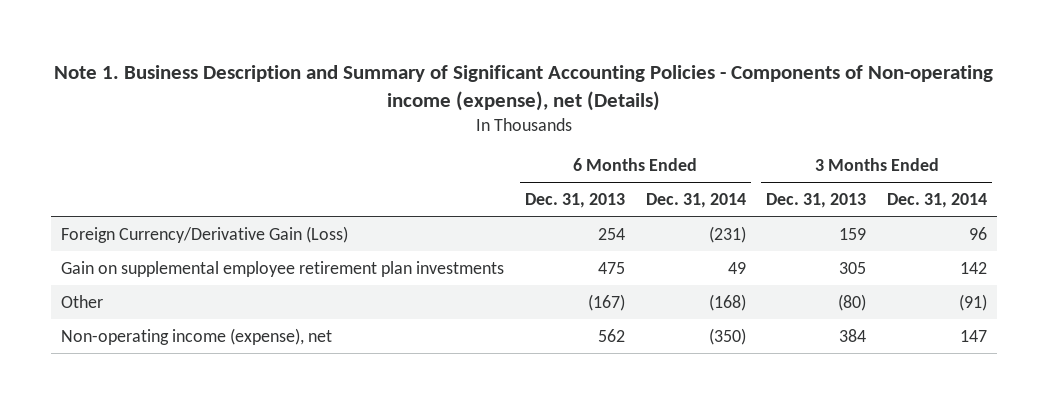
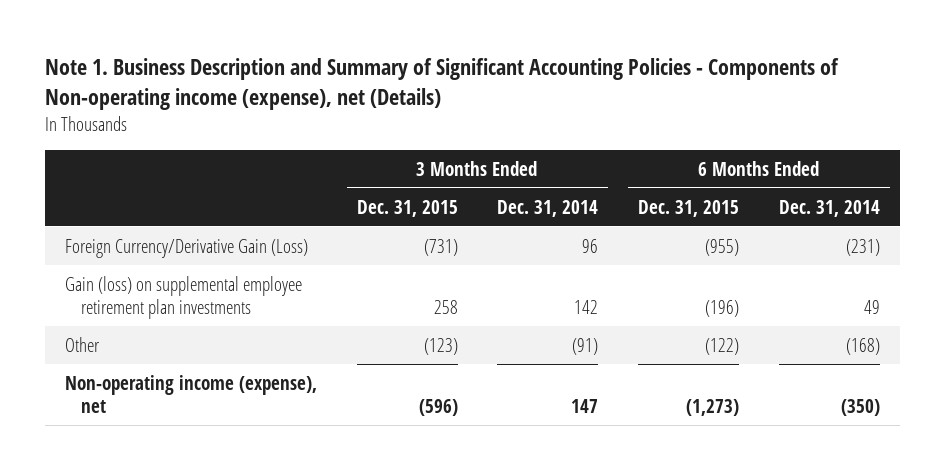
[524,193,625,209] Dec. 31, 2013 -> none
[766,193,867,209] Dec. 31, 2013 -> none
none -> [356,199,458,217] Dec. 31, 2015
none -> [637,199,739,217] Dec. 31, 2015
[61,260,505,277] Gain on supplemental employee retirement plan investments -> [64,275,302,319] Gain (loss) on supplemental employee retirement plan investments

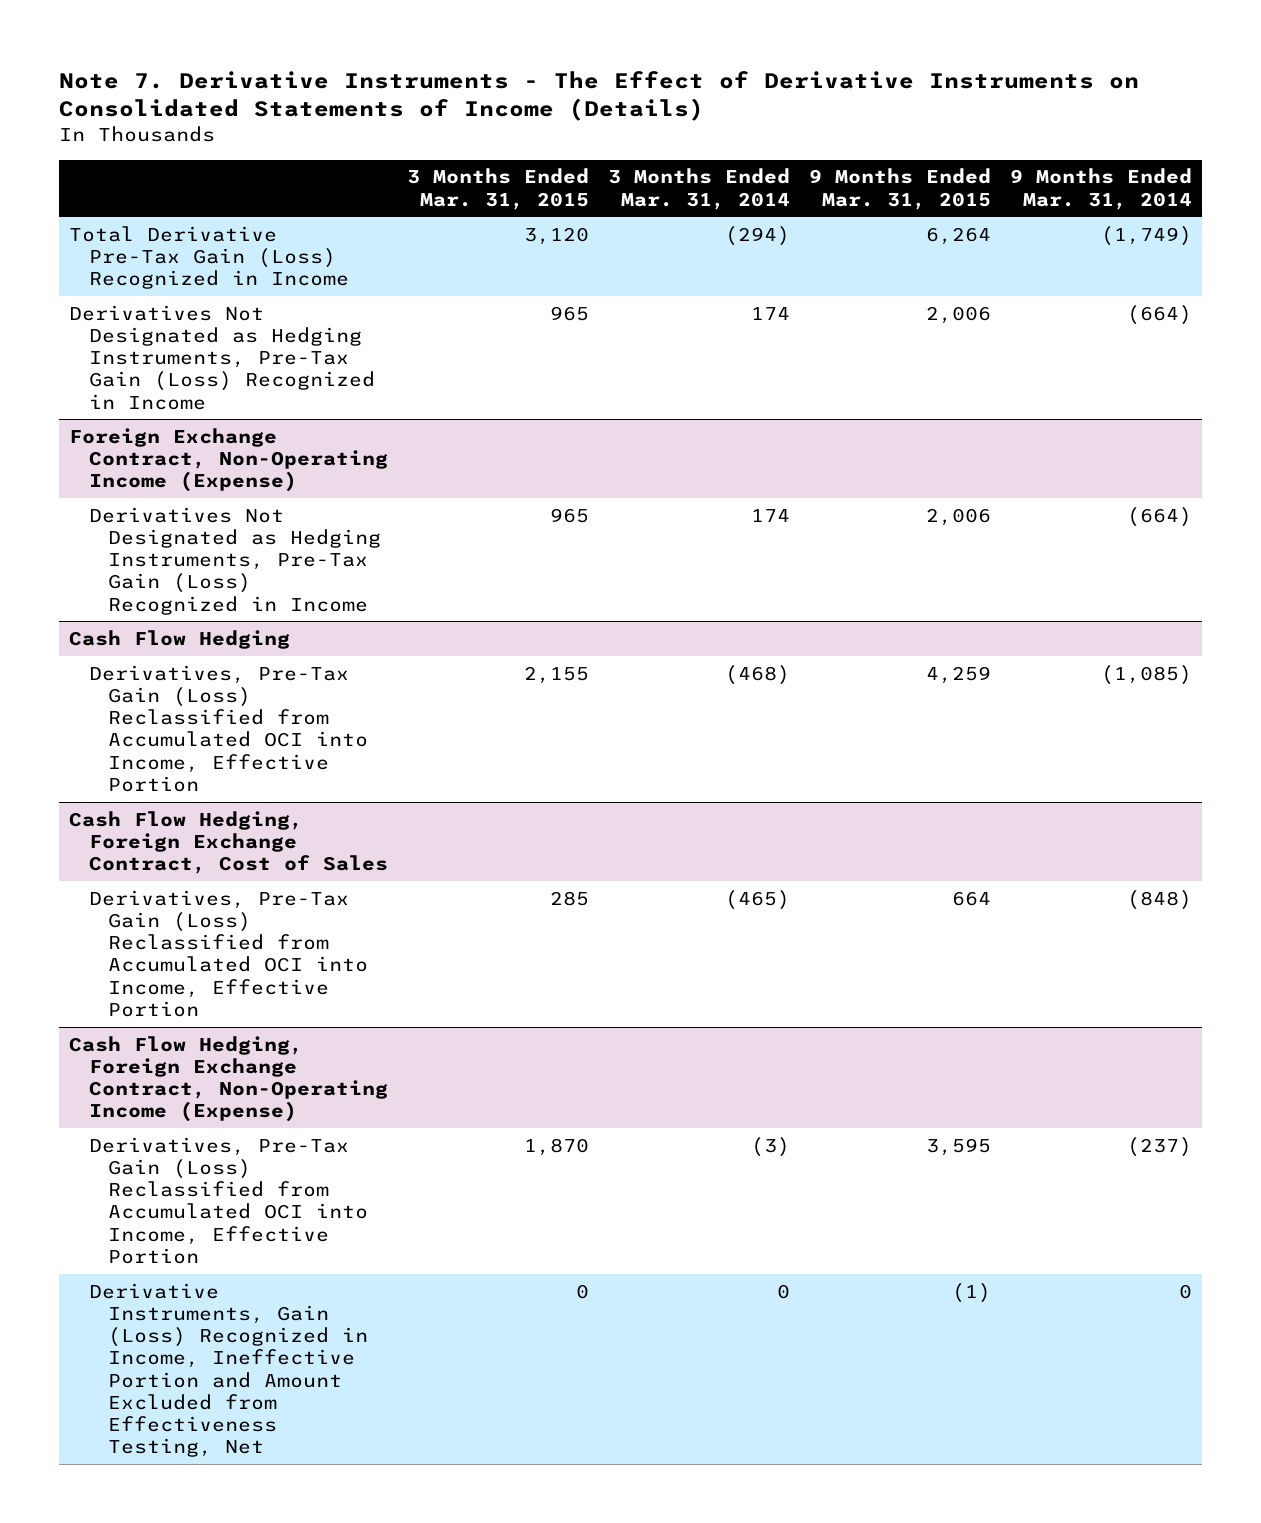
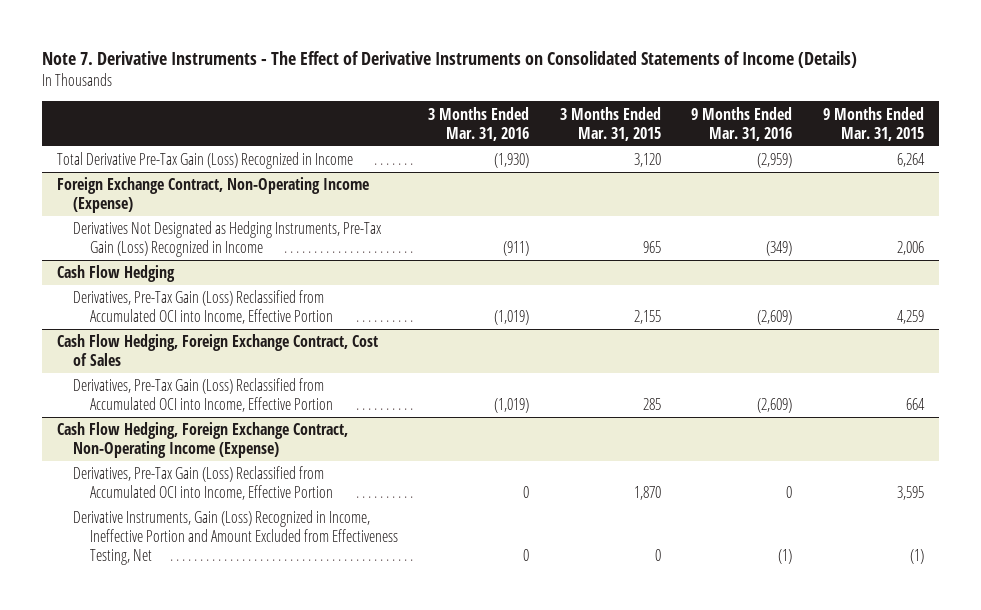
[607,168,790,210] 3 Months Ended Mar. 31, 2014 -> none
[1010,168,1193,210] 9 Months Ended Mar. 31, 2014 -> none
none -> [428,106,530,141] 3 Months Ended Mar. 31, 2016
none -> [691,106,793,141] 9 Months Ended Mar. 31, 2016
[68,304,375,410] Derivatives Not Designated as Hedging Instruments, Pre-Tax Gain (Loss) Recognized in Income -> none

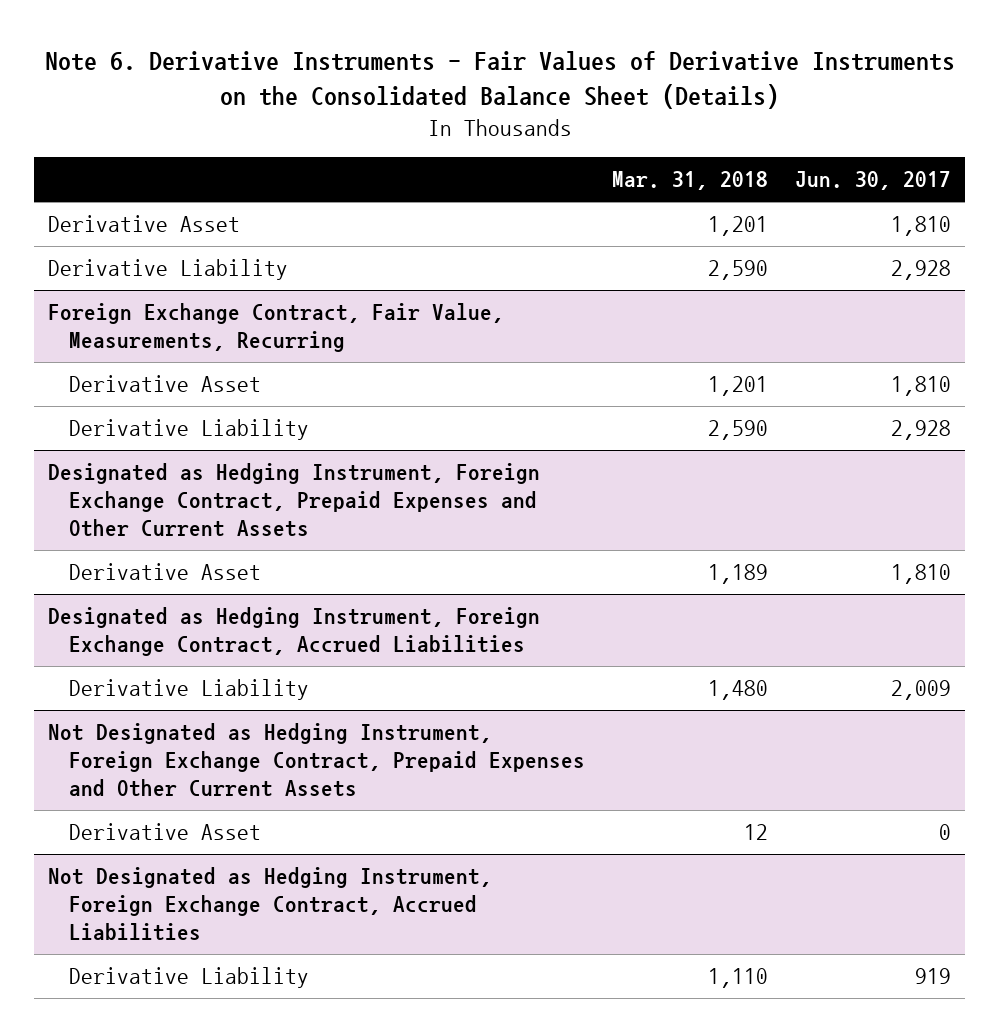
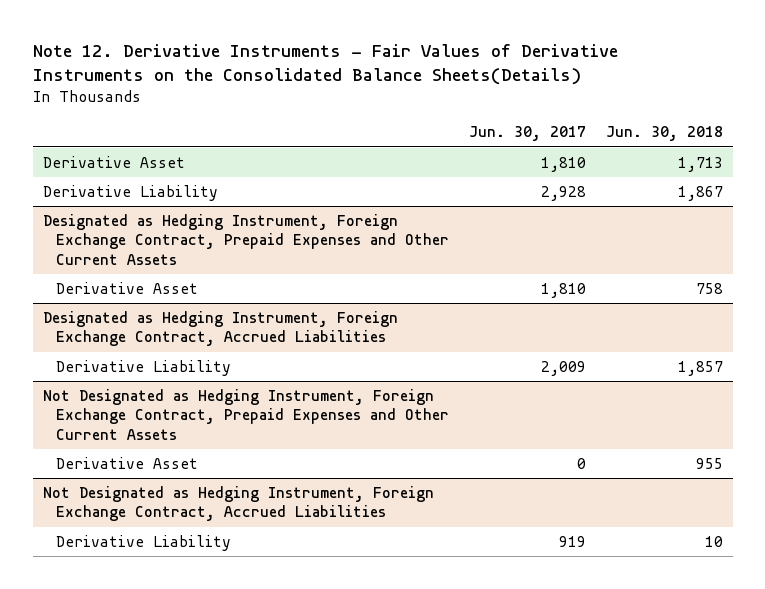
[44,51,955,110] Note 6. Derivative Instruments - Fair Values of Derivative Instruments on the Consolidated Balance Sheet (Details) -> [32,43,618,85] Note 12. Derivative Instruments - Fair Values of Derivative Instruments on the Consolidated Balance Sheets(Details)
[612,171,769,191] Mar. 31, 2018 -> none
none -> [605,126,723,142] Jun. 30, 2018
[47,303,504,353] Foreign Exchange Contract, Fair Value, Measurements, Recurring -> none
[69,375,262,393] Derivative Asset -> none
[69,419,310,441] Derivative Liability -> none

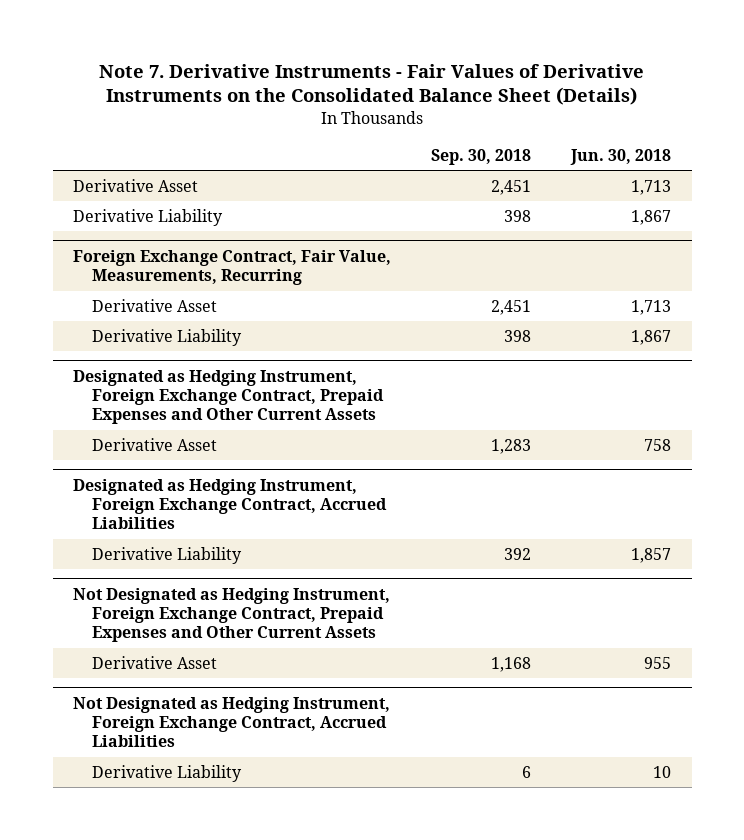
[32,43,618,85] Note 12. Derivative Instruments - Fair Values of Derivative Instruments on the Consolidated Balance Sheets(Details) -> [99,63,645,106] Note 7. Derivative Instruments - Fair Values of Derivative Instruments on the Consolidated Balance Sheet (Details)
[468,126,586,142] Jun. 30, 2017 -> none
none -> [431,148,532,165] Sep. 30, 2018
none -> [72,249,391,286] Foreign Exchange Contract, Fair Value, Measurements, Recurring
none -> [91,298,217,312] Derivative Asset
none -> [91,328,242,346] Derivative Liability

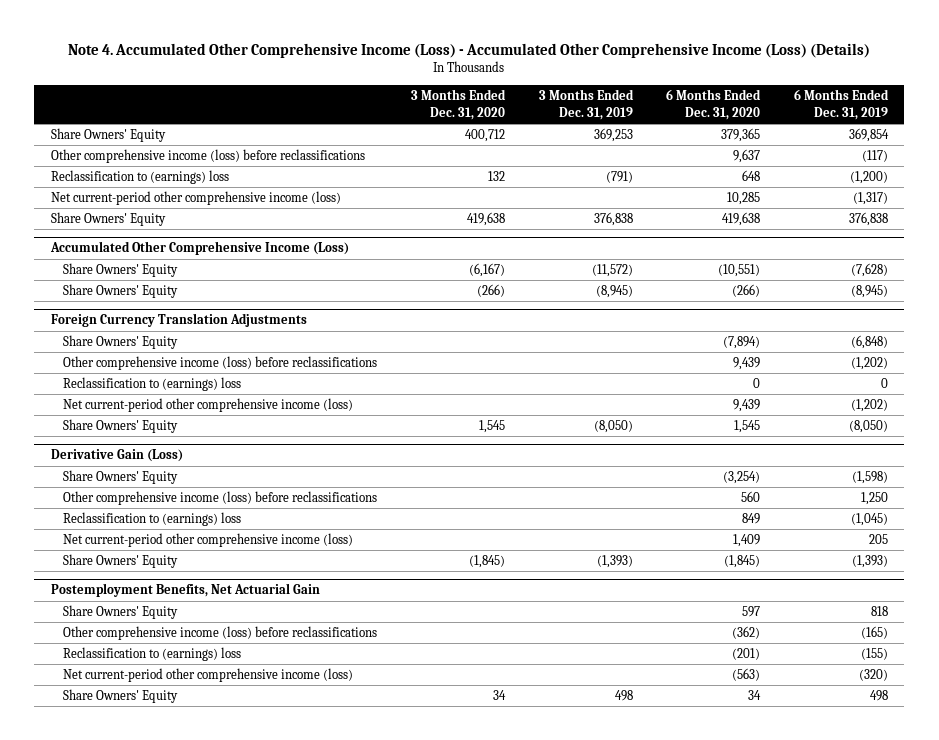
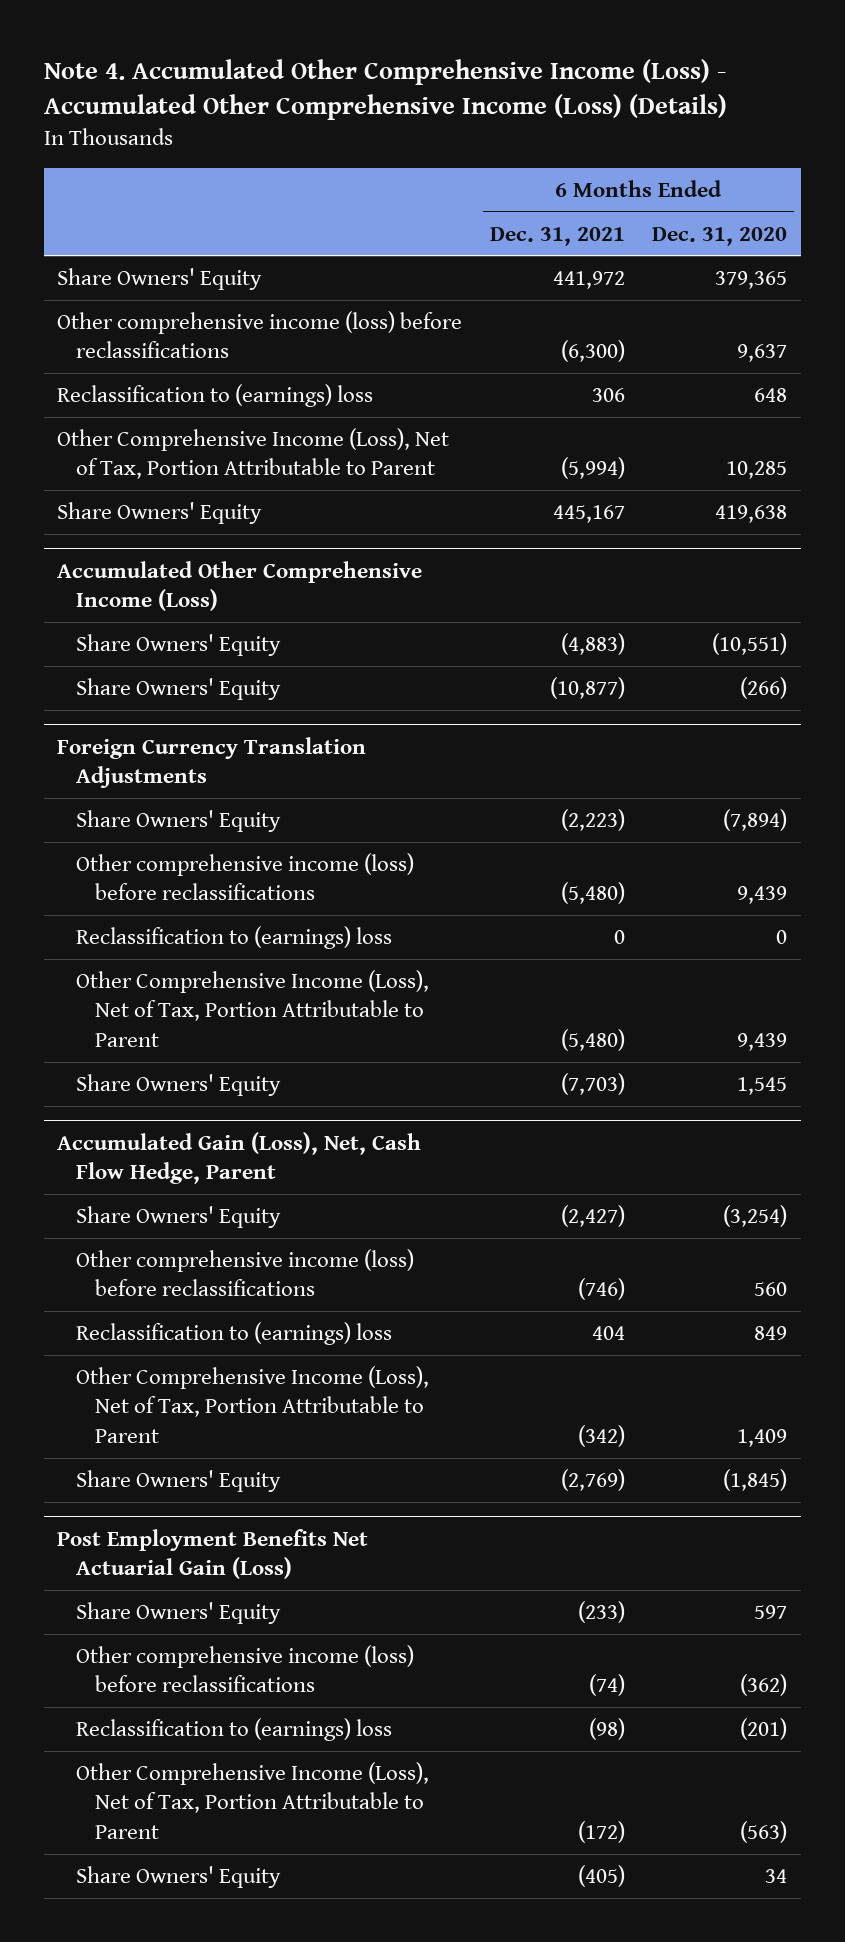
[410,89,506,121] 3 Months Ended Dec. 31, 2020 -> none
[538,89,634,121] 3 Months Ended Dec. 31, 2019 -> none
[793,89,889,121] 6 Months Ended Dec. 31, 2019 -> none
none -> [489,226,625,246] Dec. 31, 2021
[51,191,342,206] Net current-period other comprehensive income (loss) -> [57,427,450,480] Other Comprehensive Income (Loss), Net of Tax, Portion Attributable to Parent
[63,398,354,413] Net current-period other comprehensive income (loss) -> [75,969,429,1047] Other Comprehensive Income (Loss), Net of Tax, Portion Attributable to Parent
[51,449,184,463] Derivative Gain (Loss) -> none
none -> [57,1131,422,1185] Accumulated Gain (Loss), Net, Cash Flow Hedge, Parent
[63,533,354,548] Net current-period other comprehensive income (loss) -> [75,1365,429,1443] Other Comprehensive Income (Loss), Net of Tax, Portion Attributable to Parent
[51,583,321,598] Postemployment Benefits, Net Actuarial Gain -> [57,1528,369,1580] Post Employment Benefits Net Actuarial Gain (Loss)
[63,668,354,683] Net current-period other comprehensive income (loss) -> [75,1761,429,1839] Other Comprehensive Income (Loss), Net of Tax, Portion Attributable to Parent

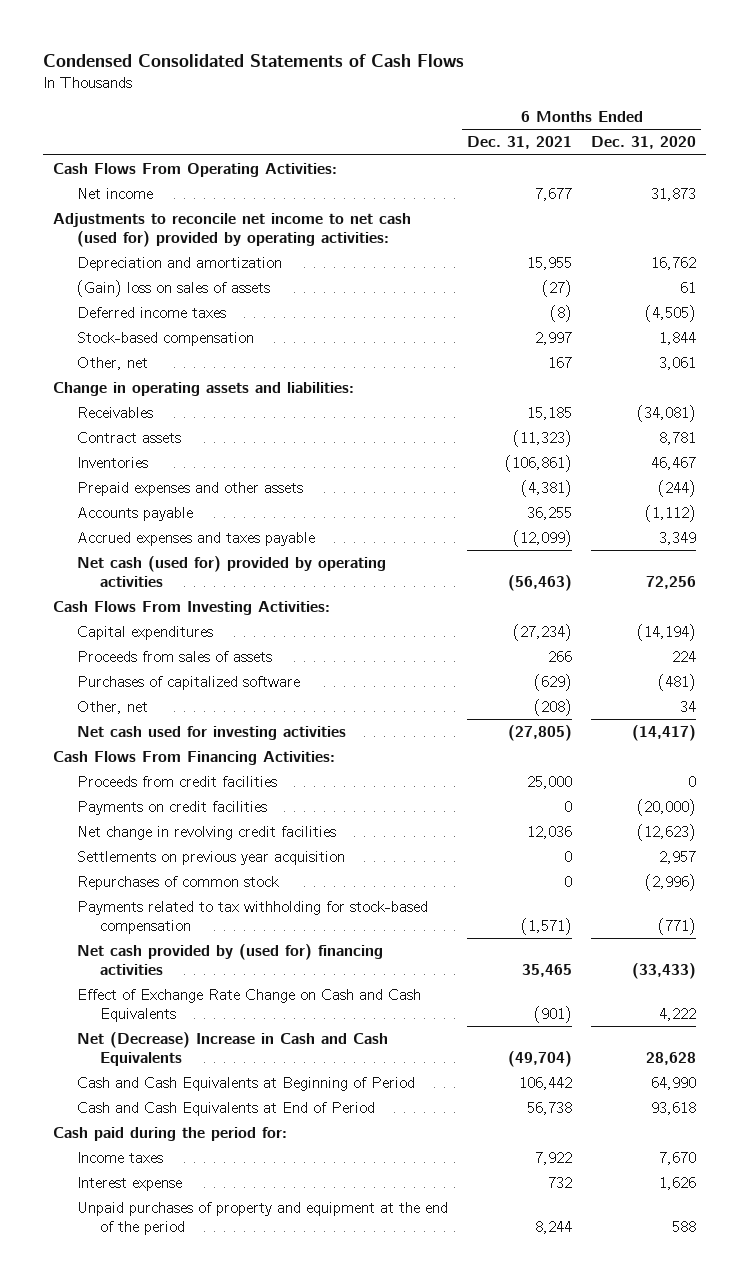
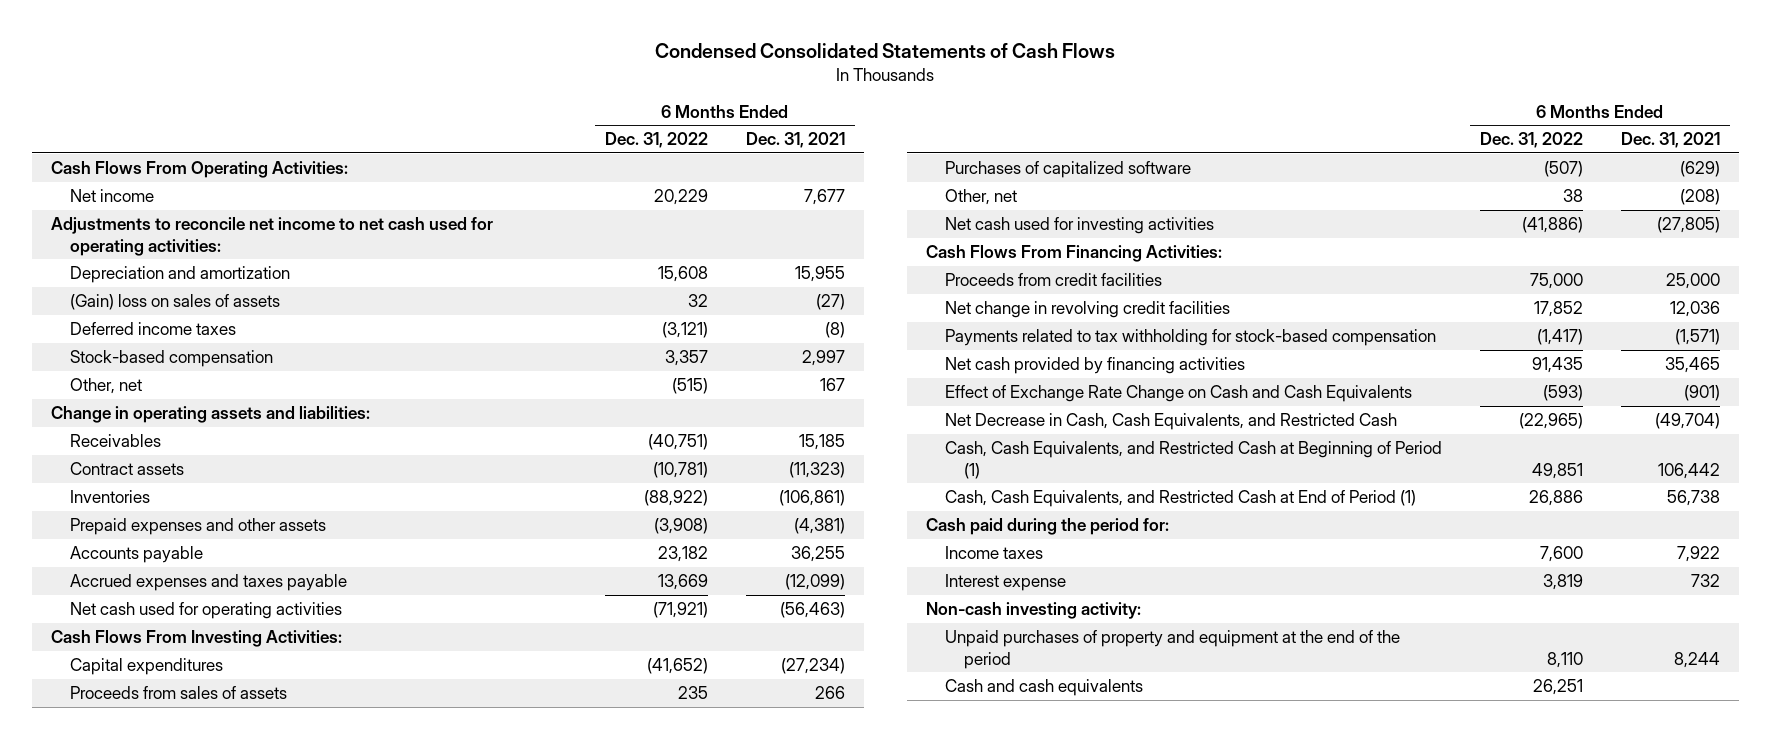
[591,136,697,150] Dec. 31, 2020 -> none
none -> [604,132,708,149] Dec. 31, 2022
[53,213,412,248] Adjustments to reconcile net income to net cash (used for) provided by operating activities: -> [50,216,493,256] Adjustments to reconcile net income to net cash used for operating activities:
[76,556,386,588] Net cash (used for) provided by operating activities -> [69,601,342,619] Net cash used for operating activities
[76,801,267,816] Payments on credit facilities -> none
[76,851,345,866] Settlements on previous year acquisition -> none
[76,876,279,891] Repurchases of common stock -> none
[76,944,383,976] Net cash provided by (used for) financing activities -> [944,356,1245,374] Net cash provided by financing activities
[76,1032,388,1067] Net (Decrease) Increase in Cash and Cash Equivalents -> [944,412,1397,430] Net Decrease in Cash, Cash Equivalents, and Restricted Cash
[76,1077,415,1092] Cash and Cash Equivalents at Beginning of Period -> [944,440,1442,479] Cash, Cash Equivalents, and Restricted Cash at Beginning of Period (1)
[76,1102,375,1117] Cash and Cash Equivalents at End of Period -> [944,489,1416,507] Cash, Cash Equivalents, and Restricted Cash at End of Period (1)
none -> [925,601,1141,619] Non-cash investing activity:
none -> [944,678,1143,696] Cash and cash equivalents

